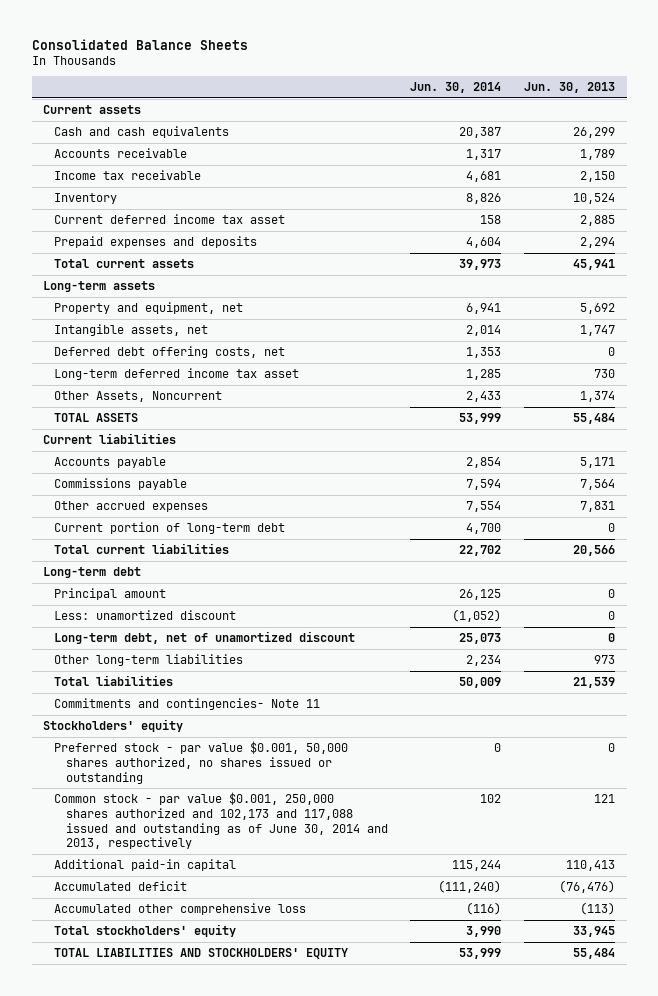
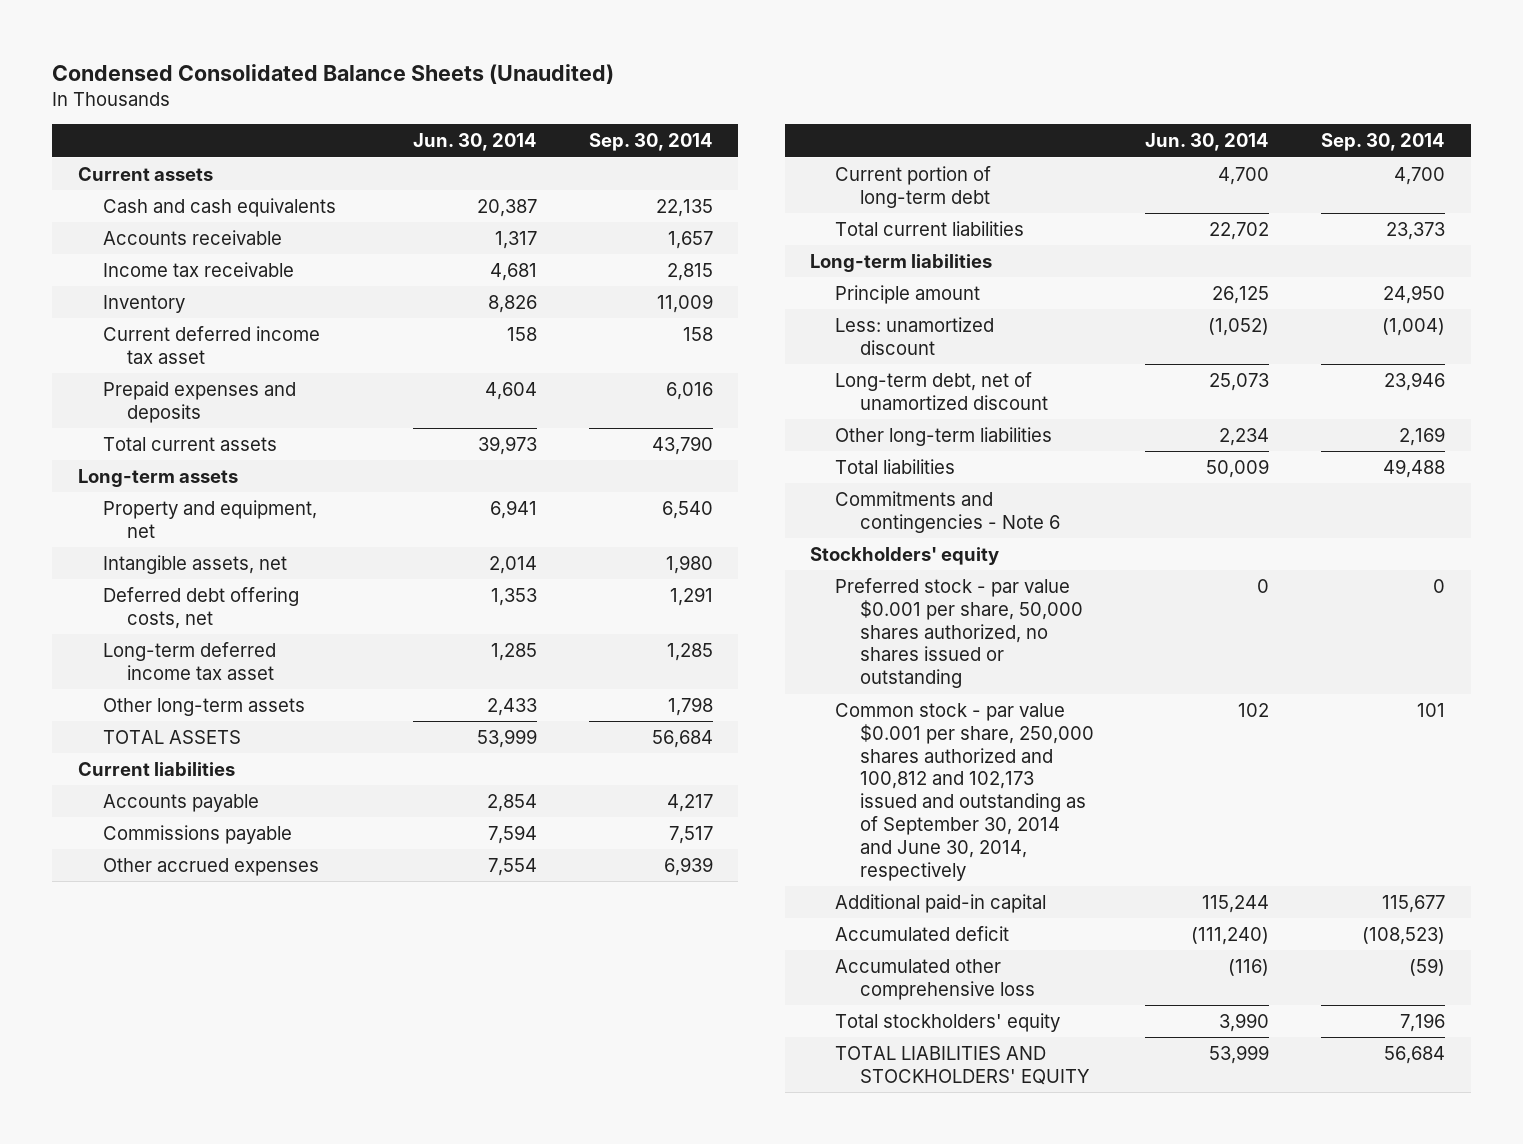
[31,38,248,50] Consolidated Balance Sheets -> [52,63,615,84] Condensed Consolidated Balance Sheets (Unaudited)
[524,82,616,94] Jun. 30, 2013 -> none
none -> [588,133,713,152] Sep. 30, 2014
[54,390,223,402] Other Assets, Noncurrent -> [102,697,305,716] Other long-term assets
[43,566,142,578] Long-term debt -> [810,253,993,272] Long-term liabilities
[54,587,167,600] Principal amount -> [835,284,981,304] Principle amount
[54,697,321,710] Commitments and contingencies- Note 11 -> [835,490,1060,533] Commitments and contingencies - Note 6
[54,740,349,784] Preferred stock - par value $0.001, 50,000 shares authorized, no shares issued or outstanding -> [835,577,1083,689] Preferred stock - par value $0.001 per share, 50,000 shares authorized, no shares issued or outstanding
[54,791,388,850] Common stock - par value $0.001, 250,000 shares authorized and 102,173 and 117,088 issued and outstanding as of June 30, 2014 and 2013, respectively -> [835,702,1094,881] Common stock - par value $0.001 per share, 250,000 shares authorized and 100,812 and 102,173 issued and outstanding as of September 30, 2014 and June 30, 2014, respectively

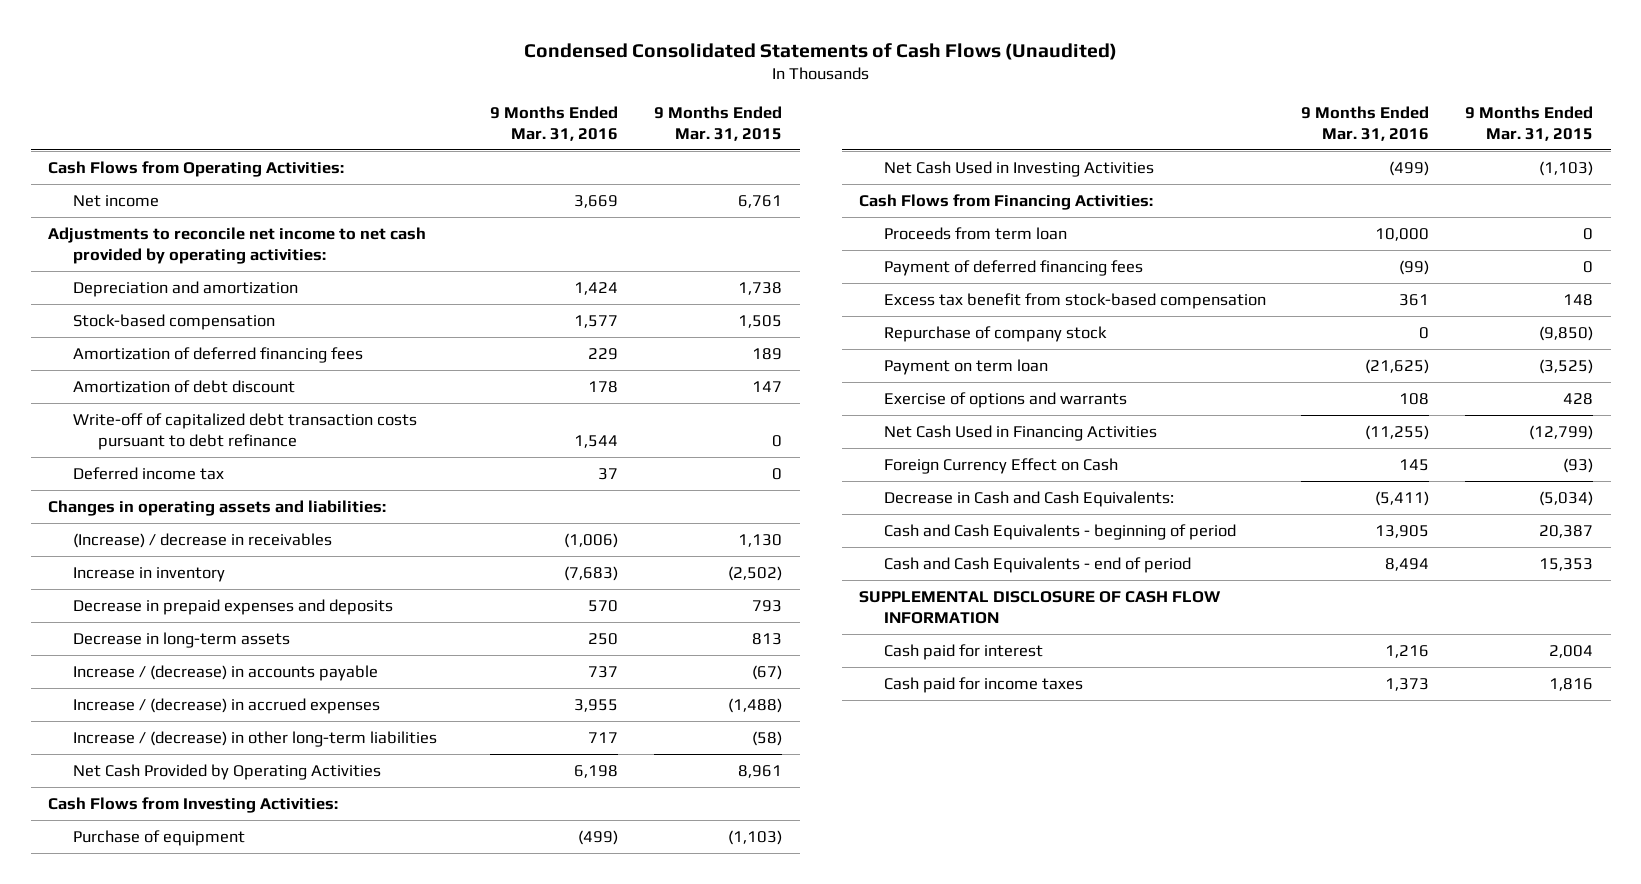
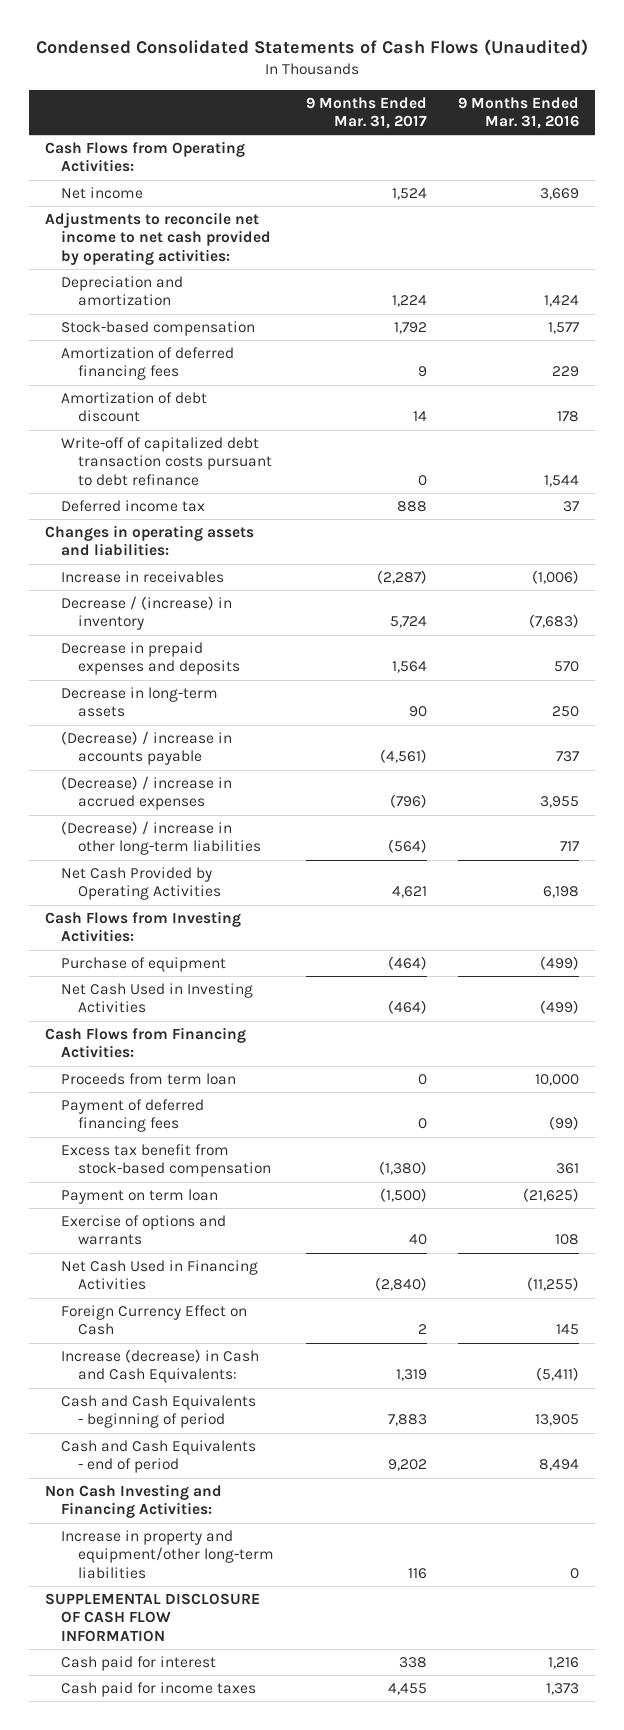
[653,105,782,141] 9 Months Ended Mar. 31, 2015 -> none
none -> [305,96,427,129] 9 Months Ended Mar. 31, 2017
[72,532,332,548] (Increase) / decrease in receivables -> [61,571,225,584] Increase in receivables
[72,566,225,582] Increase in inventory -> [61,596,233,631] Decrease / (increase) in inventory
[72,664,378,681] Increase / (decrease) in accounts payable -> [61,731,233,766] (Decrease) / increase in accounts payable
[72,697,380,714] Increase / (decrease) in accrued expenses -> [61,776,233,811] (Decrease) / increase in accrued expenses
[72,730,437,747] Increase / (decrease) in other long-term liabilities -> [61,821,261,856] (Decrease) / increase in other long-term liabilities
[883,325,1107,342] Repurchase of company stock -> none
[883,490,1174,507] Decrease in Cash and Cash Equivalents: -> [61,1349,260,1384] Increase (decrease) in Cash and Cash Equivalents:
none -> [44,1484,222,1519] Non Cash Investing and Financing Activities:
none -> [61,1530,274,1579] Increase in property and equipment/other long-term liabilities

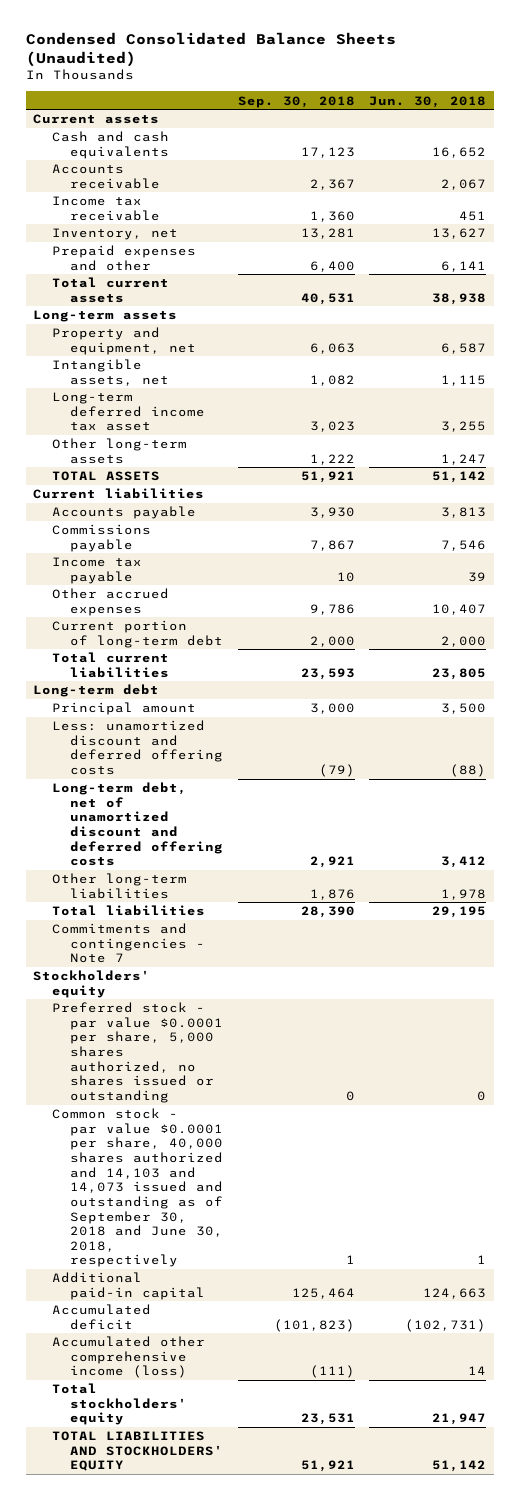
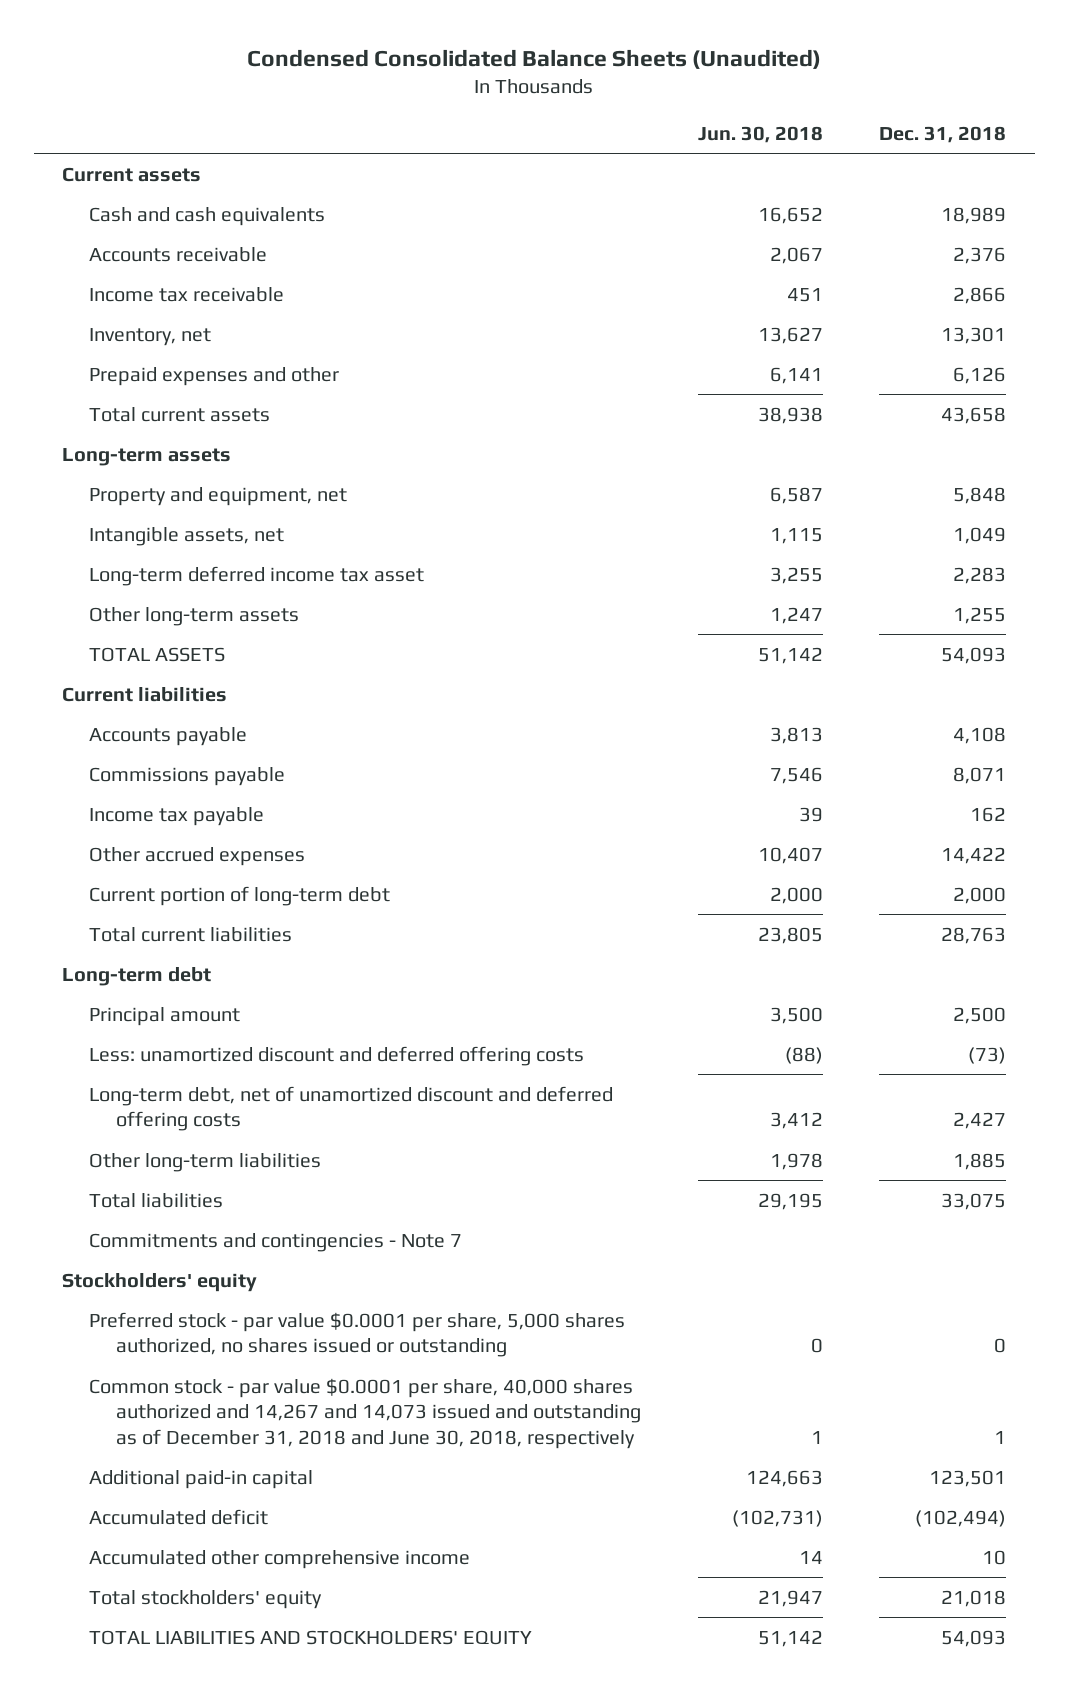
[237,95,355,108] Sep. 30, 2018 -> none
none -> [879,125,1007,143] Dec. 31, 2018
[51,1108,224,1268] Common stock - par value $0.0001 per share, 40,000 shares authorized and 14,103 and 14,073 issued and outstanding as of September 30, 2018 and June 30, 2018, respectively -> [89,1377,642,1449] Common stock - par value $0.0001 per share, 40,000 shares authorized and 14,267 and 14,073 issued and outstanding as of December 31, 2018 and June 30, 2018, respectively
[51,1336,205,1379] Accumulated other comprehensive income (loss) -> [89,1549,471,1569] Accumulated other comprehensive income

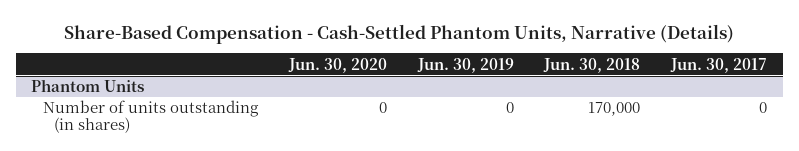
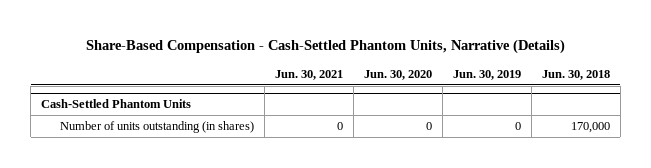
[670,57,768,73] Jun. 30, 2017 -> none
none -> [275,69,344,80] Jun. 30, 2021
[31,79,145,93] Phantom Units -> [41,99,192,109] Cash-Settled Phantom Units

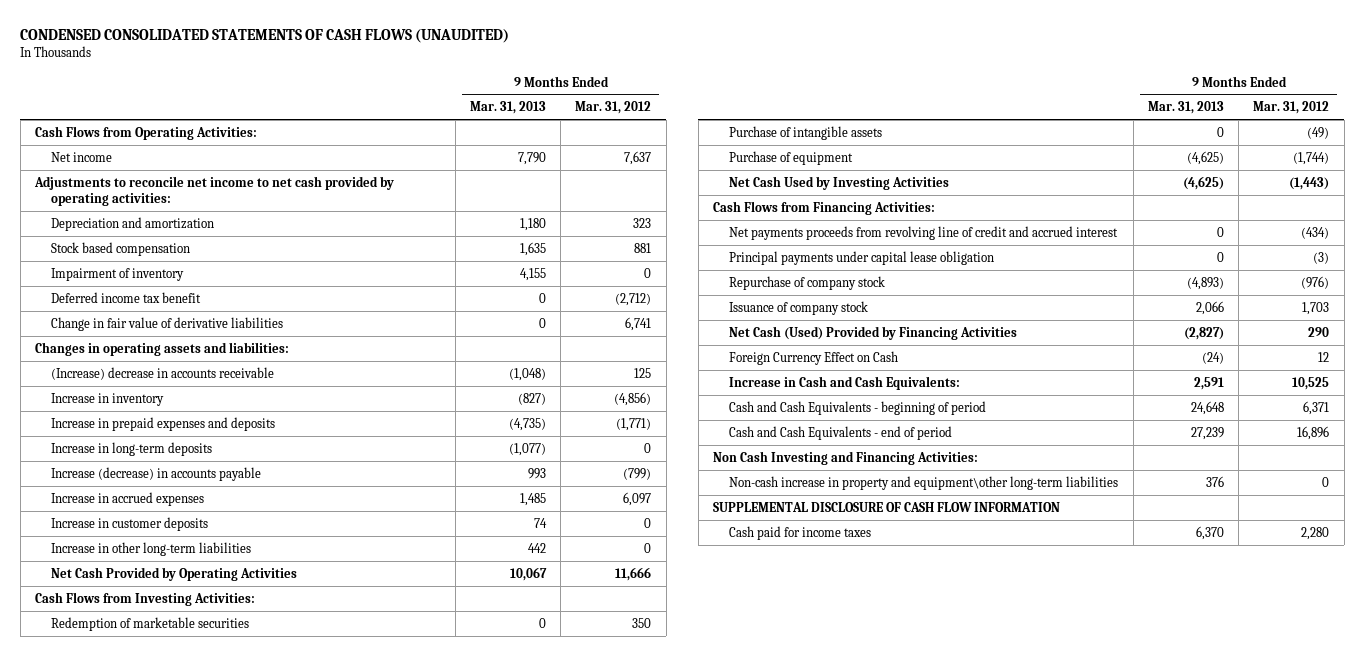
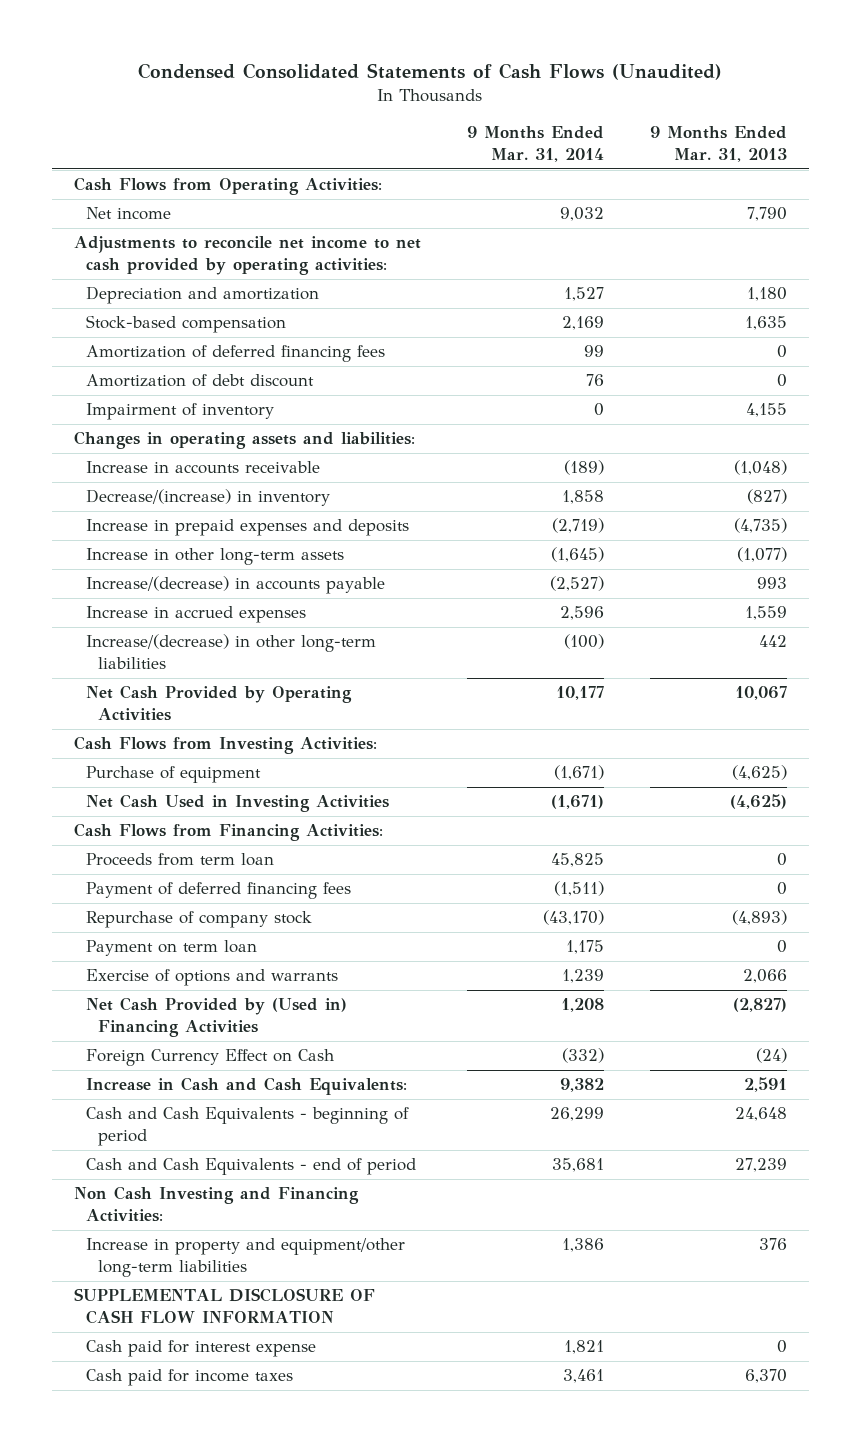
[20,29,510,44] CONDENSED CONSOLIDATED STATEMENTS OF CASH FLOWS (UNAUDITED) -> [138,62,723,80] Condensed Consolidated Statements of Cash Flows (Unaudited)
[575,101,652,115] Mar. 31, 2012 -> none
none -> [466,126,604,162] 9 Months Ended Mar. 31, 2014
[51,241,191,256] Stock based compensation -> [86,315,287,334] Stock-based compensation
none -> [86,345,386,363] Amortization of deferred financing fees
none -> [86,374,315,388] Amortization of debt discount
[51,291,202,303] Deferred income tax benefit -> none
[51,316,284,331] Change in fair value of derivative liabilities -> none
[51,366,275,380] (Increase) decrease in accounts receivable -> [86,461,321,475] Increase in accounts receivable
[51,392,165,406] Increase in inventory -> [86,489,331,507] Decrease/(increase) in inventory
[51,516,209,531] Increase in customer deposits -> none
[51,441,213,456] Increase in long-term deposits -> [86,548,345,566] Increase in other long-term assets
[51,466,262,481] Increase (decrease) in accounts payable -> [86,576,386,595] Increase/(decrease) in accounts payable
[519,492,546,506] 1,485 -> [744,606,787,621] 1,559
[51,541,252,556] Increase in other long-term liabilities -> [86,634,377,670] Increase/(decrease) in other long-term liabilities
[51,616,250,631] Redemption of marketable securities -> none
[729,125,883,140] Purchase of intangible assets -> none
[729,175,950,190] Net Cash Used by Investing Activities -> [86,794,390,813] Net Cash Used in Investing Activities
[729,225,1119,240] Net payments proceeds from revolving line of credit and accrued interest -> none
[729,250,995,265] Principal payments under capital lease obligation -> none
none -> [86,853,275,867] Proceeds from term loan
none -> [86,882,352,900] Payment of deferred financing fees
none -> [86,940,258,957] Payment on term loan
[729,300,869,315] Issuance of company stock -> [86,969,339,987] Exercise of options and warrants
[729,325,1018,340] Net Cash (Used) Provided by Financing Activities -> [86,997,348,1038] Net Cash Provided by (Used in) Financing Activities
[729,475,1119,490] Non-cash increase in property and equipment\other long-term liabilities -> [86,1238,406,1278] Increase in property and equipment/other long-term liabilities
none -> [86,1340,317,1358] Cash paid for interest expense

